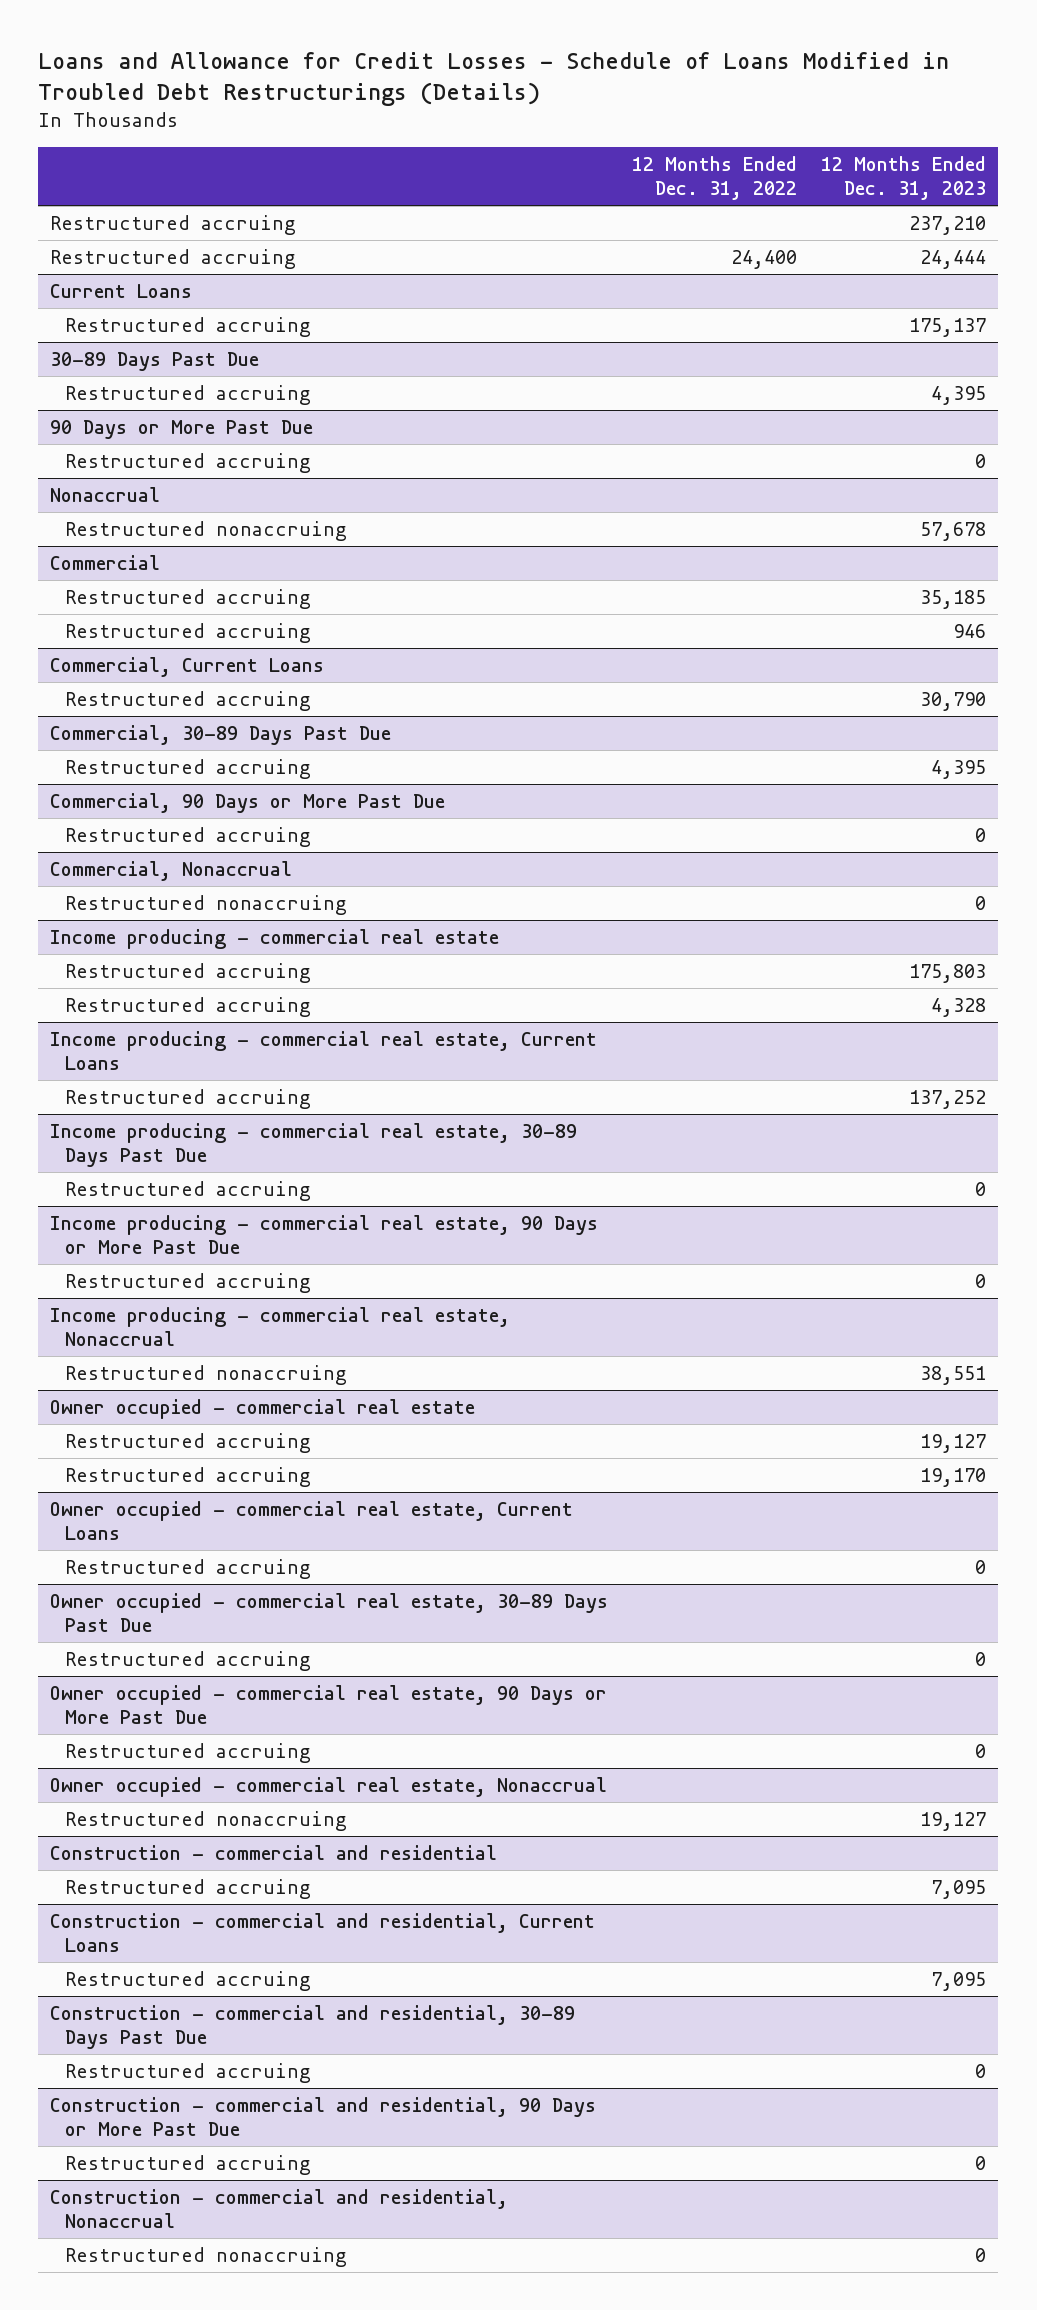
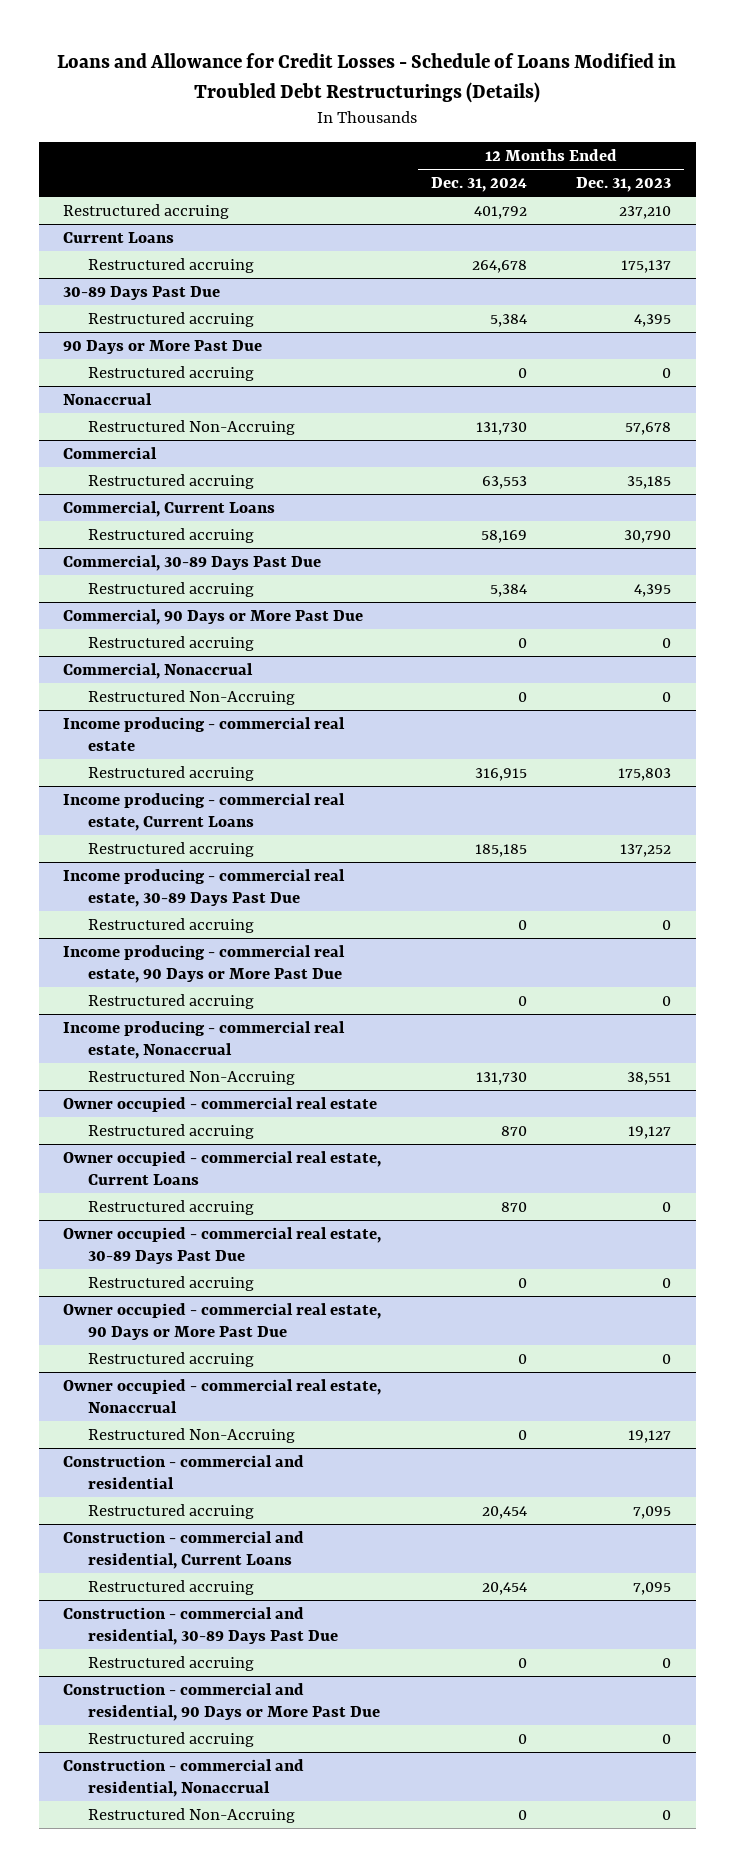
[632,155,798,200] 12 Months Ended Dec. 31, 2022 -> none
none -> [430,177,527,193] Dec. 31, 2024
[50,248,297,269] Restructured accruing -> none
[64,520,347,541] Restructured nonaccruing -> [87,419,295,435] Restructured Non-Accruing
[64,622,311,643] Restructured accruing -> none
[64,894,347,915] Restructured nonaccruing -> none
none -> [87,689,295,705] Restructured Non-Accruing
[64,996,311,1017] Restructured accruing -> none
[64,1364,347,1385] Restructured nonaccruing -> [87,1069,295,1085] Restructured Non-Accruing
[64,1466,311,1487] Restructured accruing -> none
[64,1810,347,1831] Restructured nonaccruing -> [87,1427,295,1443] Restructured Non-Accruing
[64,2246,347,2267] Restructured nonaccruing -> none
none -> [87,1807,295,1823] Restructured Non-Accruing

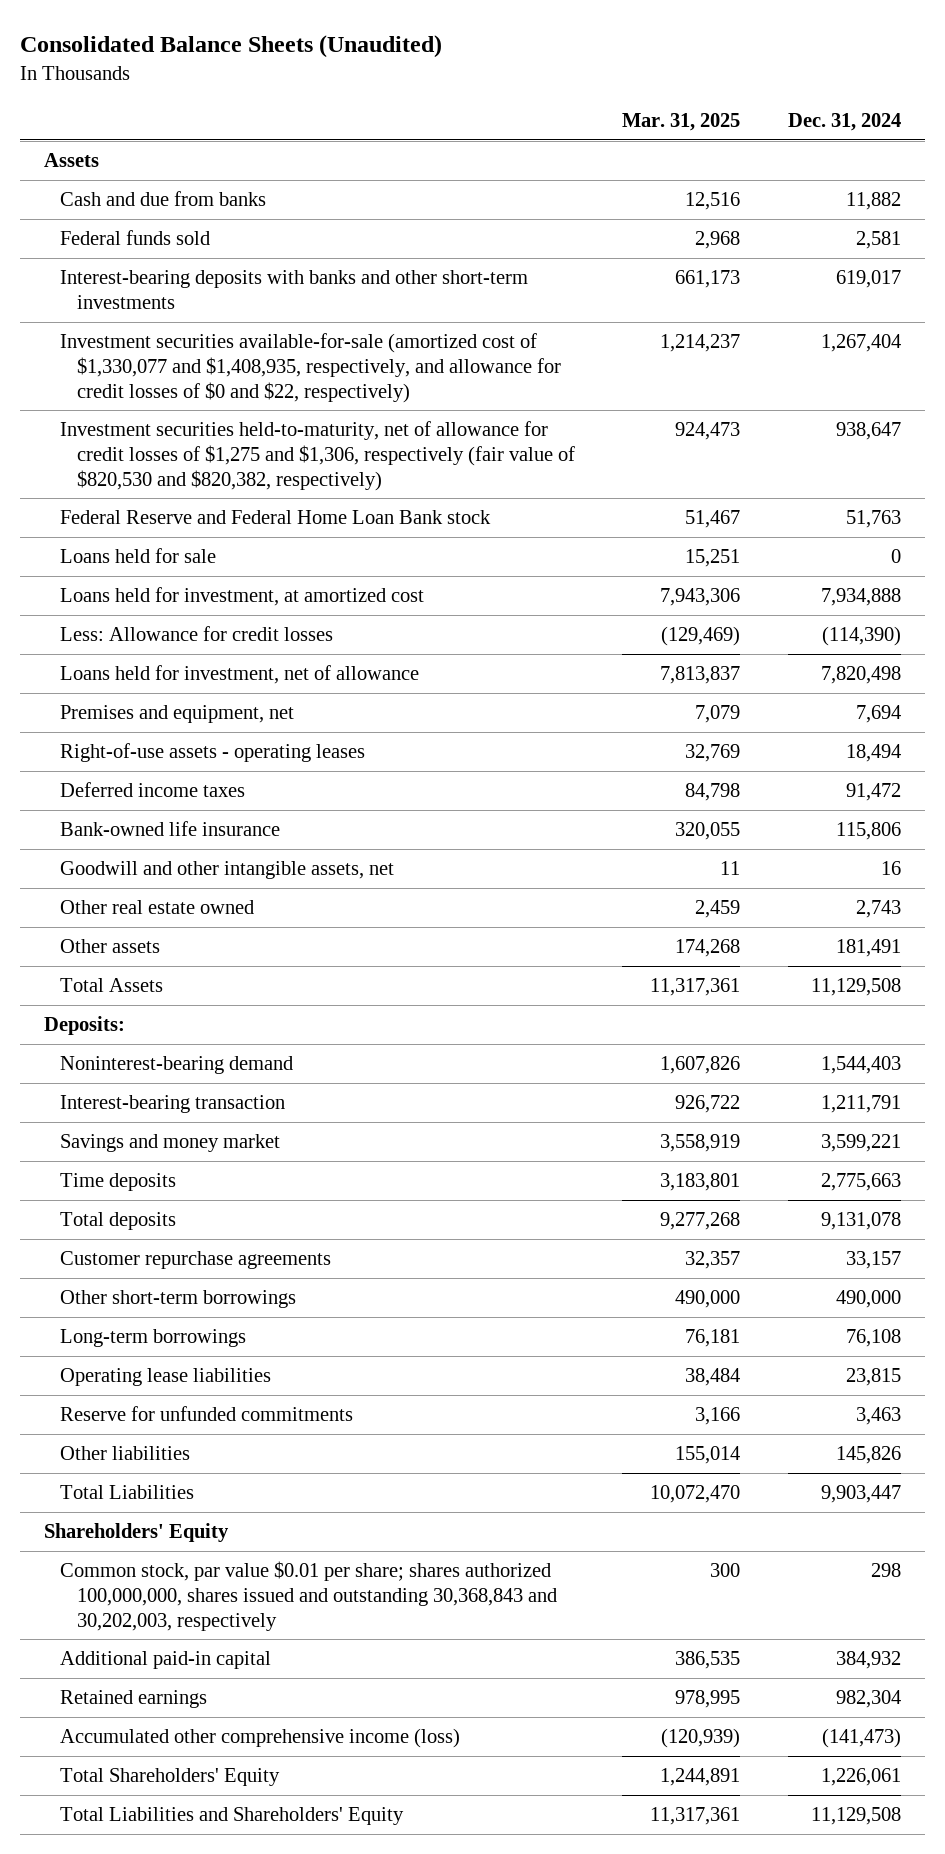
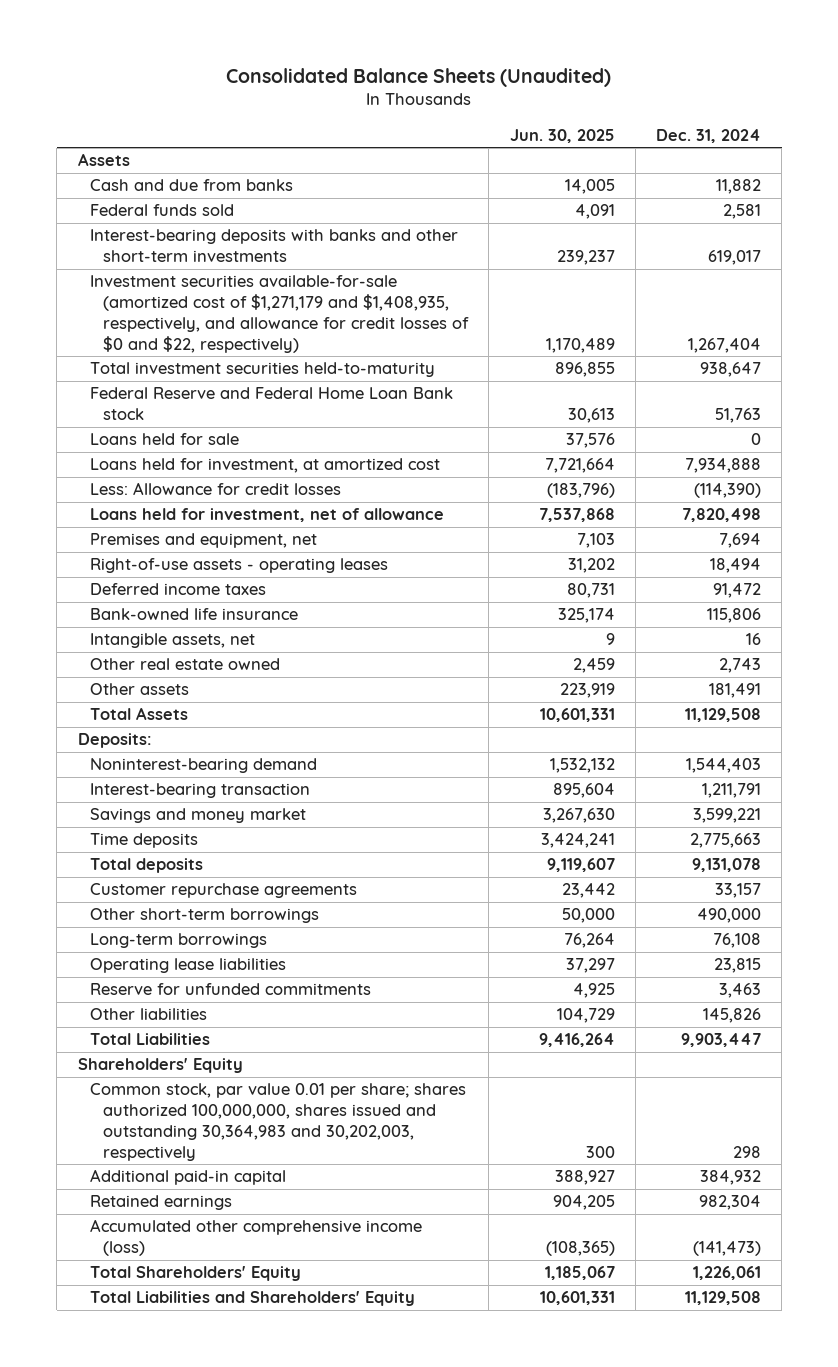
[622,113,741,132] Mar. 31, 2025 -> none
none -> [509,128,615,143] Jun. 30, 2025
[60,333,561,403] Investment securities available-for-sale (amortized cost of $1,330,077 and $1,408,935, respectively, and allowance for credit losses of $0 and $22, respectively) -> [90,275,470,353] Investment securities available-for-sale (amortized cost of $1,271,179 and $1,408,935, respectively, and allowance for credit losses of $0 and $22, respectively)
[60,421,575,491] Investment securities held-to-maturity, net of allowance for credit losses of $1,275 and $1,306, respectively (fair value of $820,530 and $820,382, respectively) -> [90,362,436,378] Total investment securities held-to-maturity
[60,861,395,880] Goodwill and other intangible assets, net -> [90,633,256,649] Intangible assets, net
[60,1561,557,1631] Common stock, par value $0.01 per share; shares authorized 100,000,000, shares issued and outstanding 30,368,843 and 30,202,003, respectively -> [90,1083,467,1161] Common stock, par value 0.01 per share; shares authorized 100,000,000, shares issued and outstanding 30,364,983 and 30,202,003, respectively

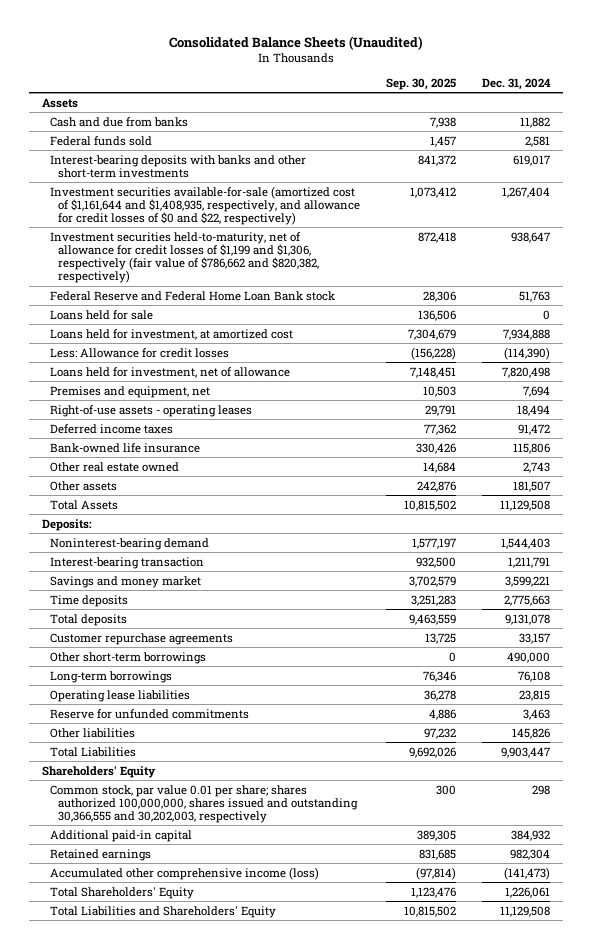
[509,128,615,143] Jun. 30, 2025 -> none
none -> [386,77,457,90] Sep. 30, 2025
[90,275,470,353] Investment securities available-for-sale (amortized cost of $1,271,179 and $1,408,935, respectively, and allowance for credit losses of $0 and $22, respectively) -> [50,185,361,225] Investment securities available-for-sale (amortized cost of $1,161,644 and $1,408,935, respectively, and allowance for credit losses of $0 and $22, respectively)
[90,362,436,378] Total investment securities held-to-maturity -> [50,231,320,283] Investment securities held-to-maturity, net of allowance for credit losses of $1,199 and $1,306, respectively (fair value of $786,662 and $820,382, respectively)
[90,633,256,649] Intangible assets, net -> none
[708,683,761,699] 181,491 -> [513,480,551,492] 181,507
[90,1083,467,1161] Common stock, par value 0.01 per share; shares authorized 100,000,000, shares issued and outstanding 30,364,983 and 30,202,003, respectively -> [50,784,359,823] Common stock, par value 0.01 per share; shares authorized 100,000,000, shares issued and outstanding 30,366,555 and 30,202,003, respectively

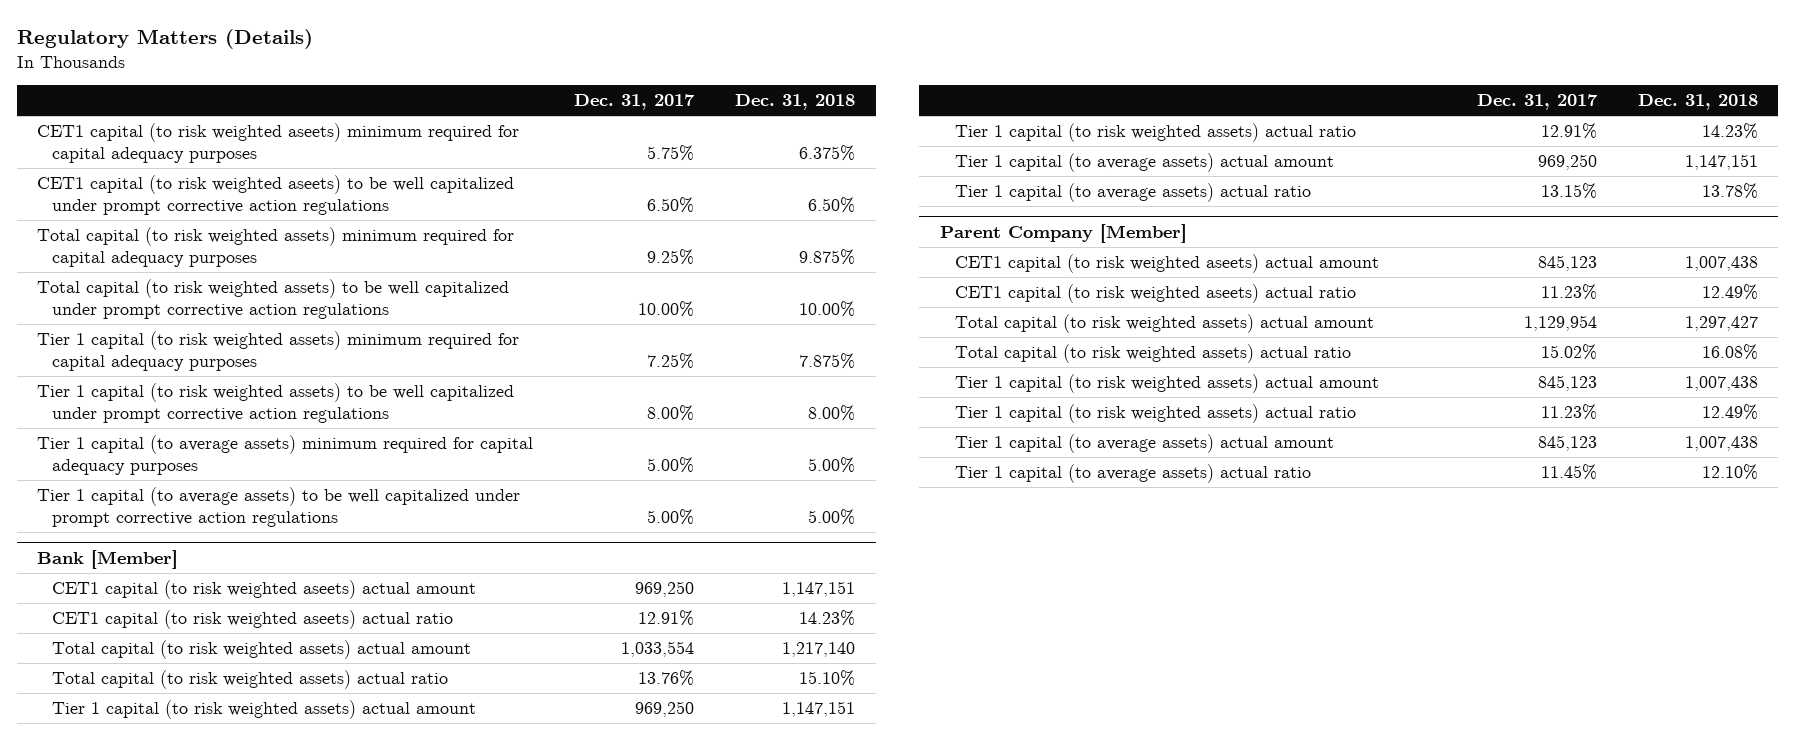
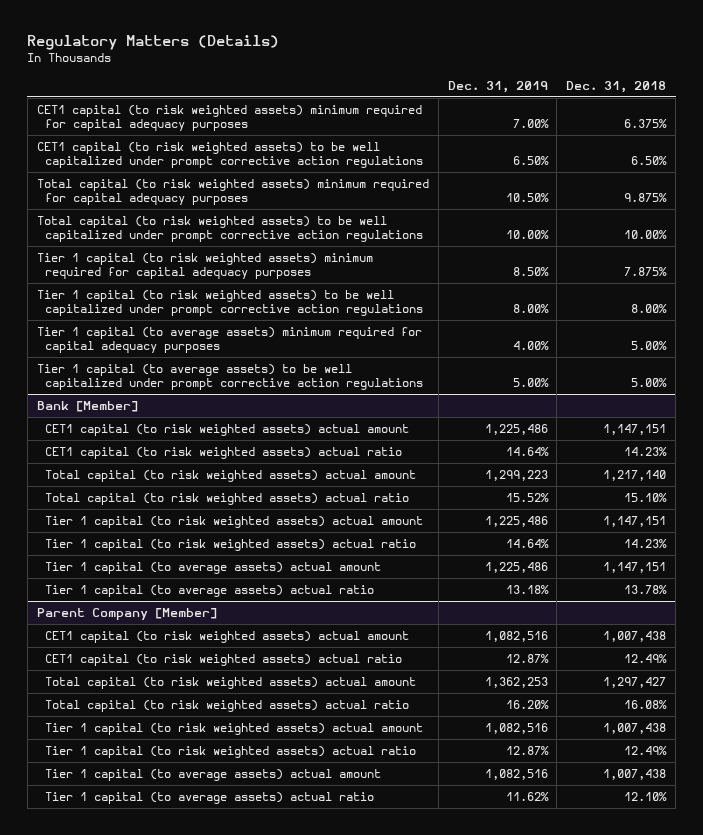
[574,94,696,111] Dec. 31, 2017 -> none
none -> [447,81,548,94] Dec. 31, 2019
[37,123,520,163] CET1 capital (to risk weighted aseets) minimum required for capital adequacy purposes -> [36,105,422,132] CET1 capital (to risk weighted assets) minimum required for capital adequacy purposes
[37,175,515,215] CET1 capital (to risk weighted aseets) to be well capitalized under prompt corrective action regulations -> [36,142,424,169] CET1 capital (to risk weighted assets) to be well capitalized under prompt corrective action regulations
[52,580,477,600] CET1 capital (to risk weighted aseets) actual amount -> [45,424,410,437] CET1 capital (to risk weighted assets) actual amount
[52,610,454,630] CET1 capital (to risk weighted aseets) actual ratio -> [45,447,403,460] CET1 capital (to risk weighted assets) actual ratio
[954,254,1379,274] CET1 capital (to risk weighted aseets) actual amount -> [45,631,410,644] CET1 capital (to risk weighted assets) actual amount
[954,284,1356,304] CET1 capital (to risk weighted aseets) actual ratio -> [45,654,403,667] CET1 capital (to risk weighted assets) actual ratio

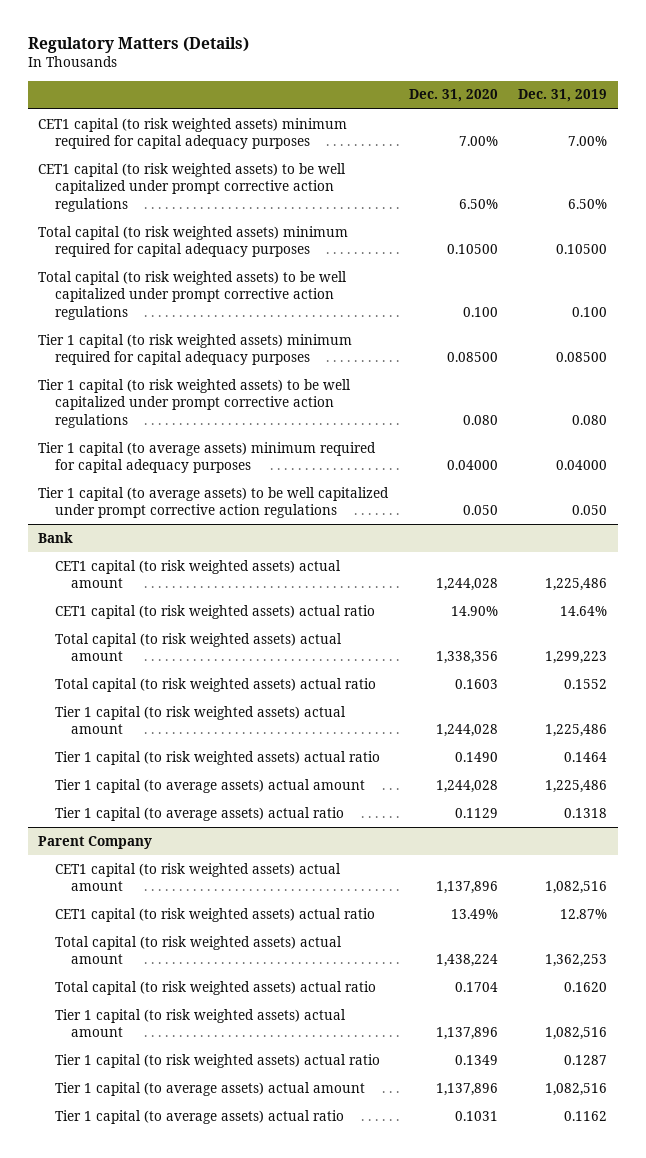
[566,81,667,94] Dec. 31, 2018 -> none
none -> [408,89,498,103] Dec. 31, 2020
[505,193,549,203] 10.50% -> [556,244,608,255] 0.10500
[505,230,549,240] 10.00% -> [572,306,608,317] 0.100
[512,267,549,277] 8.50% -> [556,352,608,363] 0.08500
[512,304,549,314] 8.00% -> [572,414,608,425] 0.080
[512,341,549,351] 4.00% -> [556,460,608,471] 0.04000
[512,378,549,388] 5.00% -> [572,505,608,516] 0.050
[36,401,138,413] Bank [Member] -> [38,531,74,543] Bank
[505,493,549,503] 15.52% -> [564,678,608,689] 0.1552
[505,539,549,549] 14.64% -> [564,751,608,762] 0.1464
[505,585,549,595] 13.18% -> [564,807,608,818] 0.1318
[36,608,217,621] Parent Company [Member] -> [38,835,153,849] Parent Company
[505,700,549,710] 16.20% -> [564,981,608,992] 0.1620
[505,746,549,756] 12.87% -> [564,1054,608,1065] 0.1287
[505,792,549,802] 11.62% -> [564,1110,608,1121] 0.1162

